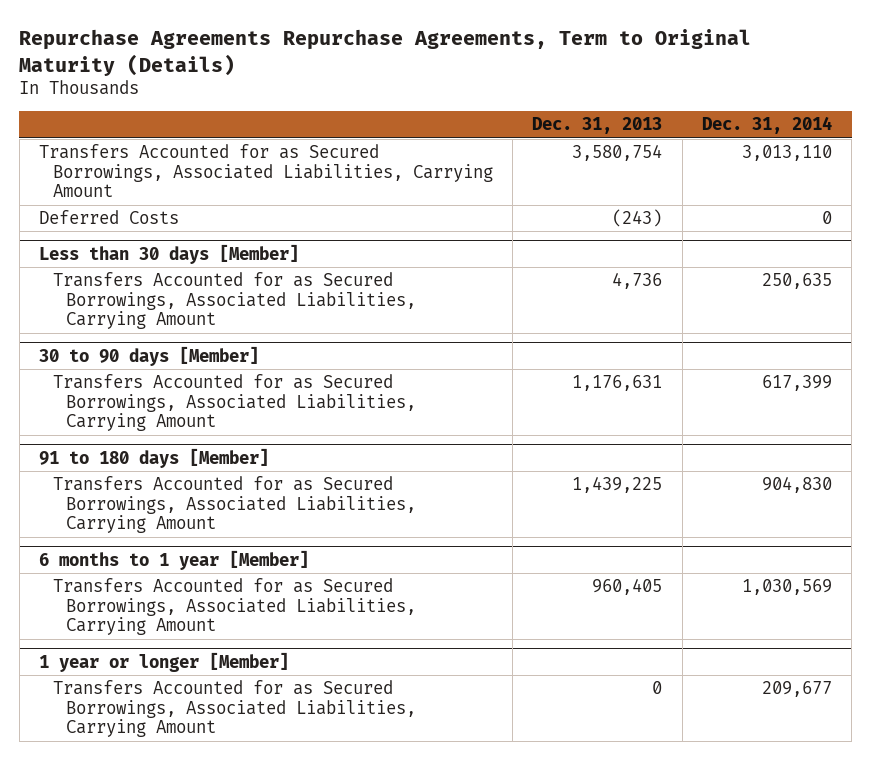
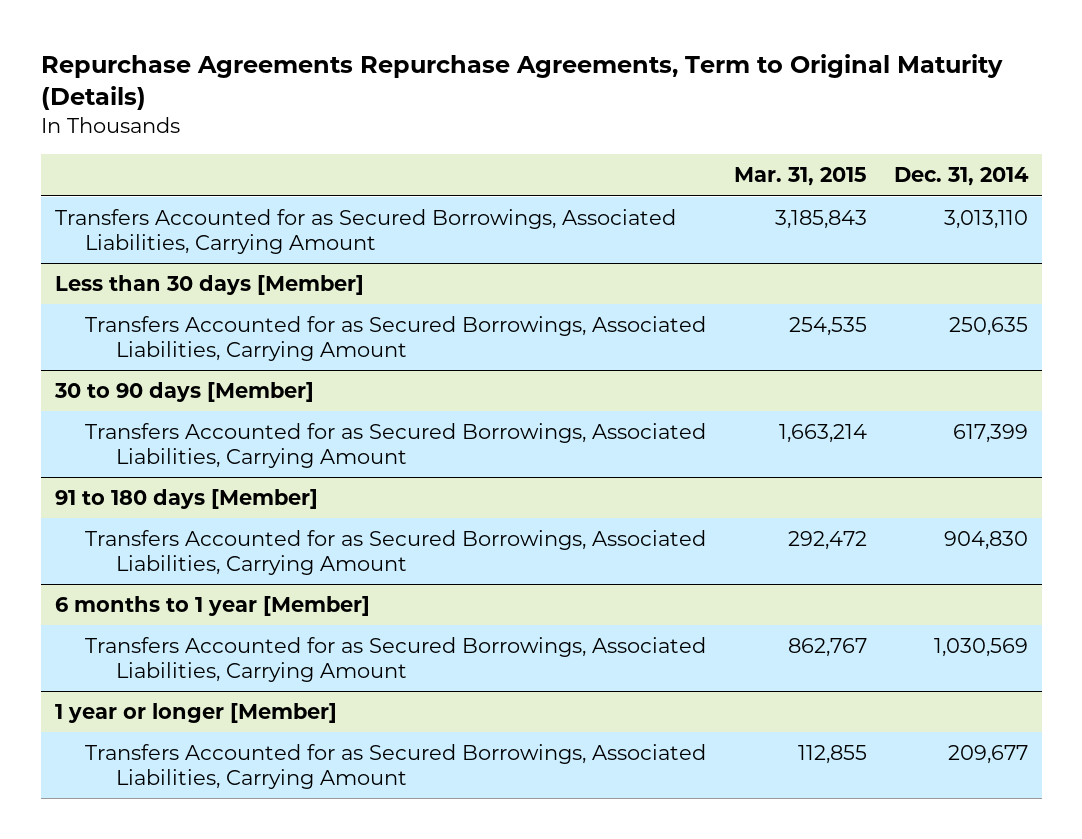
[532,117,663,135] Dec. 31, 2013 -> none
none -> [733,167,867,187] Mar. 31, 2015
[39,210,180,225] Deferred Costs -> none

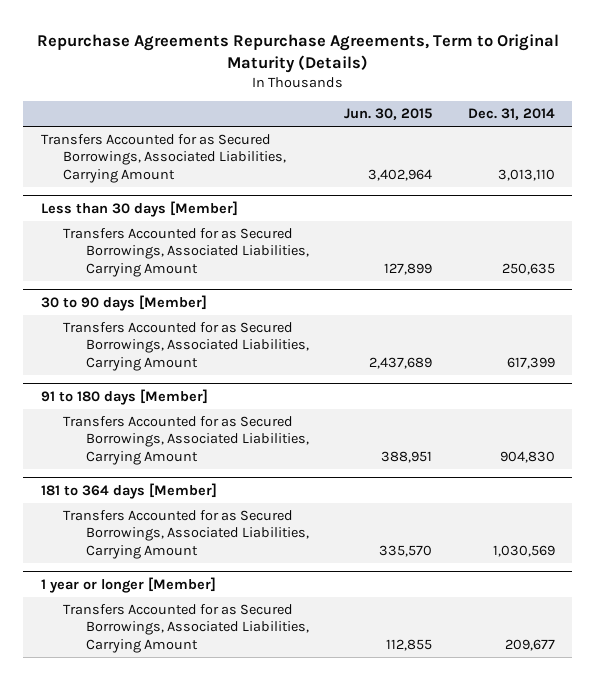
[733,167,867,187] Mar. 31, 2015 -> none
none -> [344,108,433,121] Jun. 30, 2015
[54,595,370,616] 6 months to 1 year [Member] -> [40,482,217,499] 181 to 364 days [Member]

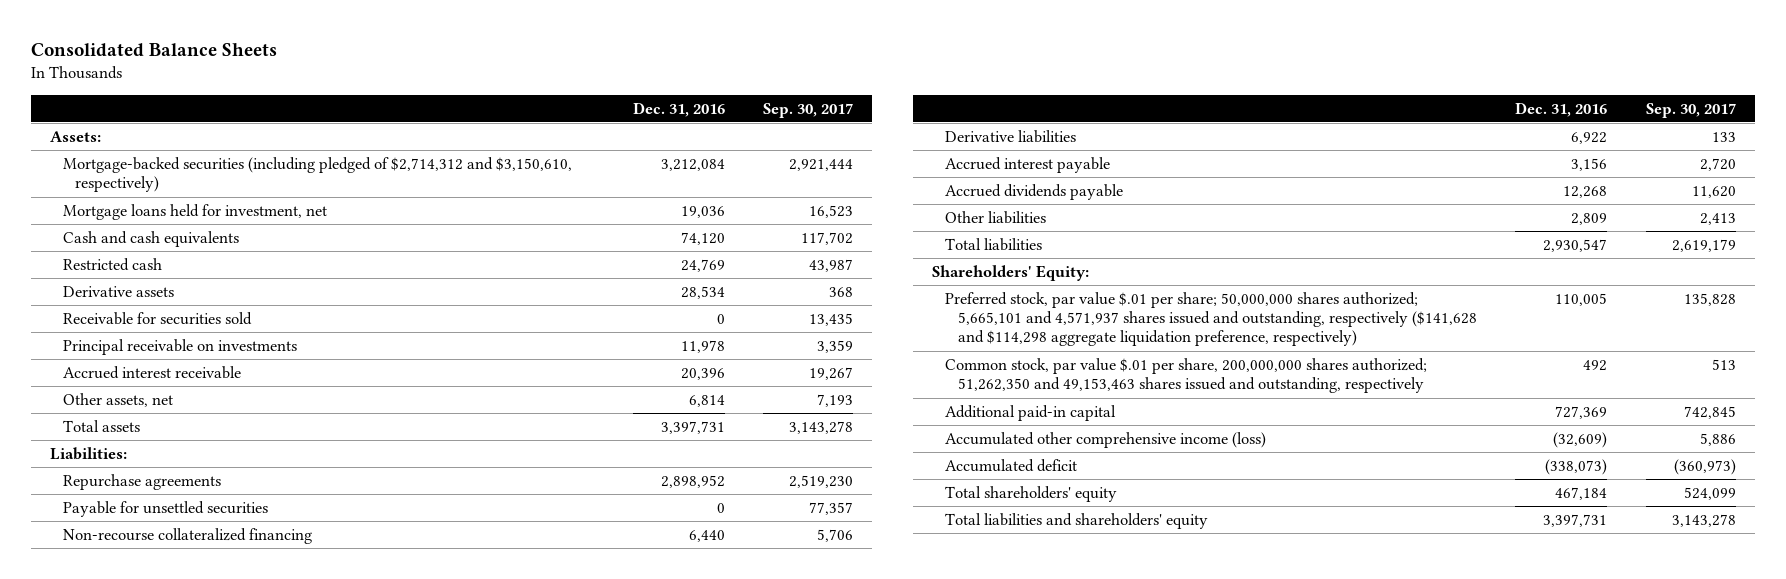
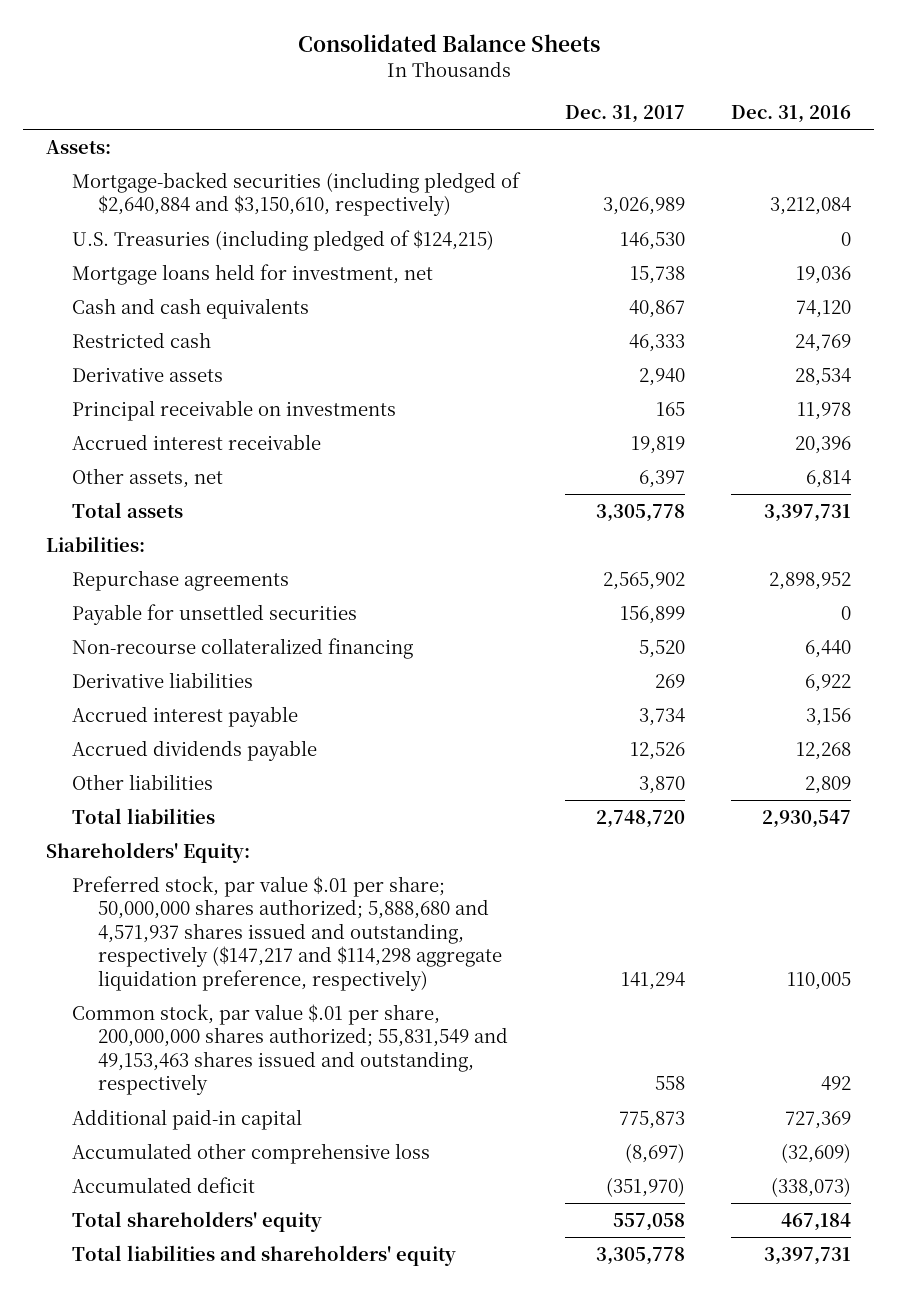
[763,102,854,118] Sep. 30, 2017 -> none
none -> [565,104,686,123] Dec. 31, 2017
[62,156,572,193] Mortgage-backed securities (including pledged of $2,714,312 and $3,150,610, respectively) -> [72,171,522,217] Mortgage-backed securities (including pledged of $2,640,884 and $3,150,610, respectively)
none -> [72,229,495,251] U.S. Treasuries (including pledged of $124,215)
[62,311,252,325] Receivable for securities sold -> none
[945,291,1477,347] Preferred stock, par value $.01 per share; 50,000,000 shares authorized; 5,665,101 and 4,571,937 shares issued and outstanding, respectively ($141,628 and $114,298 aggregate liquidation preference, respectively) -> [72,875,503,991] Preferred stock, par value $.01 per share; 50,000,000 shares authorized; 5,888,680 and 4,571,937 shares issued and outstanding, respectively ($147,217 and $114,298 aggregate liquidation preference, respectively)
[945,357,1428,394] Common stock, par value $.01 per share, 200,000,000 shares authorized; 51,262,350 and 49,153,463 shares issued and outstanding, respectively -> [72,1003,509,1096] Common stock, par value $.01 per share, 200,000,000 shares authorized; 55,831,549 and 49,153,463 shares issued and outstanding, respectively
[945,431,1267,448] Accumulated other comprehensive income (loss) -> [72,1142,431,1164] Accumulated other comprehensive loss

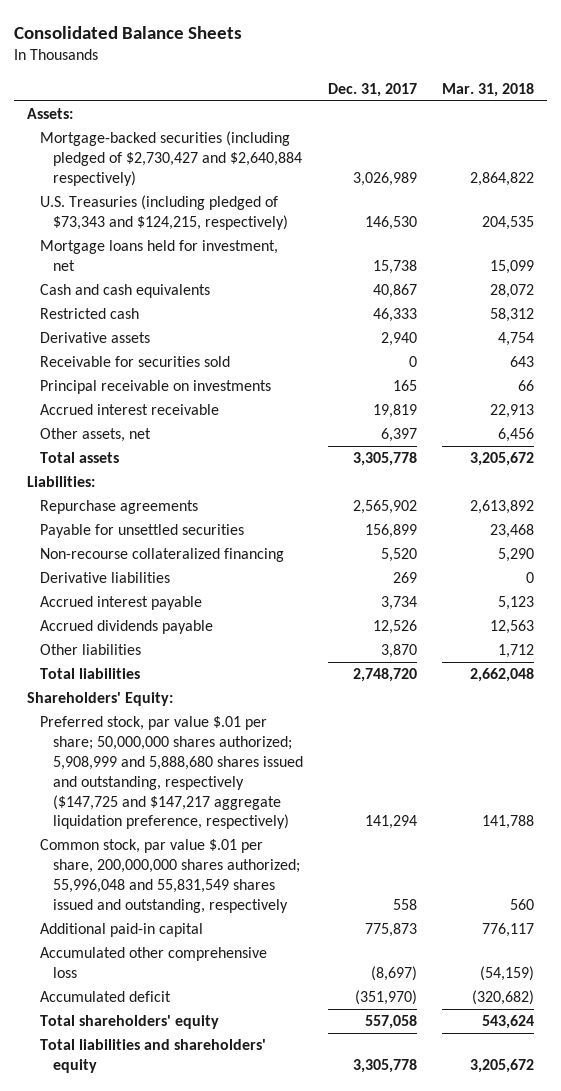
[730,104,851,123] Dec. 31, 2016 -> none
none -> [442,82,535,97] Mar. 31, 2018
[72,171,522,217] Mortgage-backed securities (including pledged of $2,640,884 and $3,150,610, respectively) -> [39,131,302,186] Mortgage-backed securities (including pledged of $2,730,427 and $2,640,884 respectively)
[72,229,495,251] U.S. Treasuries (including pledged of $124,215) -> [39,195,288,231] U.S. Treasuries (including pledged of $73,343 and $124,215, respectively)
none -> [39,356,230,368] Receivable for securities sold
[72,875,503,991] Preferred stock, par value $.01 per share; 50,000,000 shares authorized; 5,888,680 and 4,571,937 shares issued and outstanding, respectively ($147,217 and $114,298 aggregate liquidation preference, respectively) -> [39,716,303,830] Preferred stock, par value $.01 per share; 50,000,000 shares authorized; 5,908,999 and 5,888,680 shares issued and outstanding, respectively ($147,725 and $147,217 aggregate liquidation preference, respectively)
[72,1003,509,1096] Common stock, par value $.01 per share, 200,000,000 shares authorized; 55,831,549 and 49,153,463 shares issued and outstanding, respectively -> [39,839,300,913] Common stock, par value $.01 per share, 200,000,000 shares authorized; 55,996,048 and 55,831,549 shares issued and outstanding, respectively

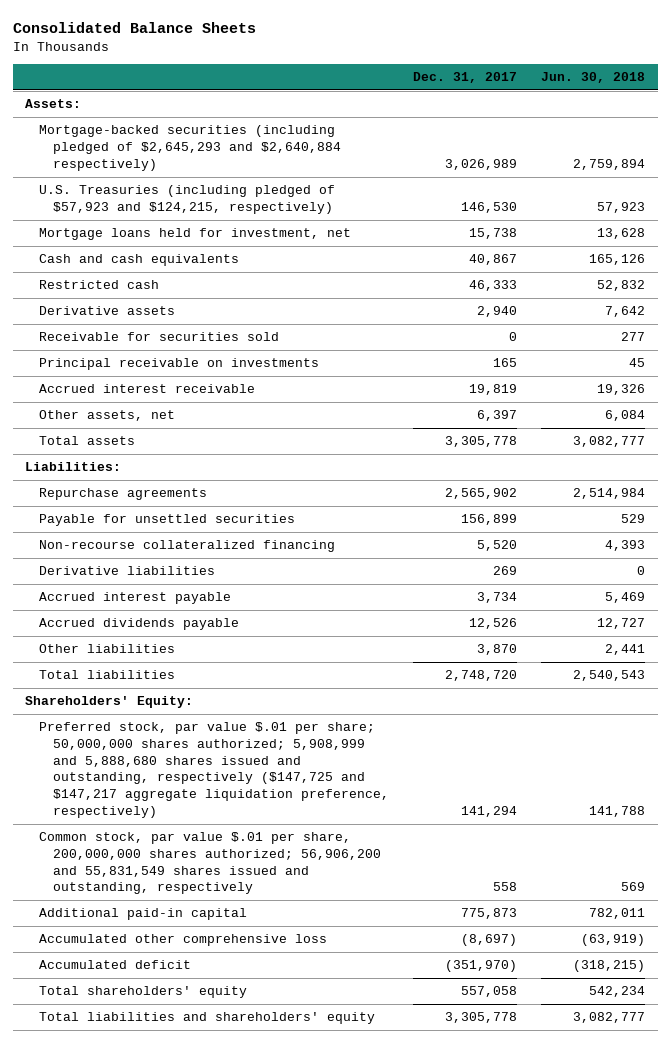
[442,82,535,97] Mar. 31, 2018 -> none
none -> [541,72,646,84] Jun. 30, 2018
[39,131,302,186] Mortgage-backed securities (including pledged of $2,730,427 and $2,640,884 respectively) -> [39,125,342,171] Mortgage-backed securities (including pledged of $2,645,293 and $2,640,884 respectively)
[39,195,288,231] U.S. Treasuries (including pledged of $73,343 and $124,215, respectively) -> [39,185,336,215] U.S. Treasuries (including pledged of $57,923 and $124,215, respectively)
[39,839,300,913] Common stock, par value $.01 per share, 200,000,000 shares authorized; 55,996,048 and 55,831,549 shares issued and outstanding, respectively -> [39,832,382,895] Common stock, par value $.01 per share, 200,000,000 shares authorized; 56,906,200 and 55,831,549 shares issued and outstanding, respectively

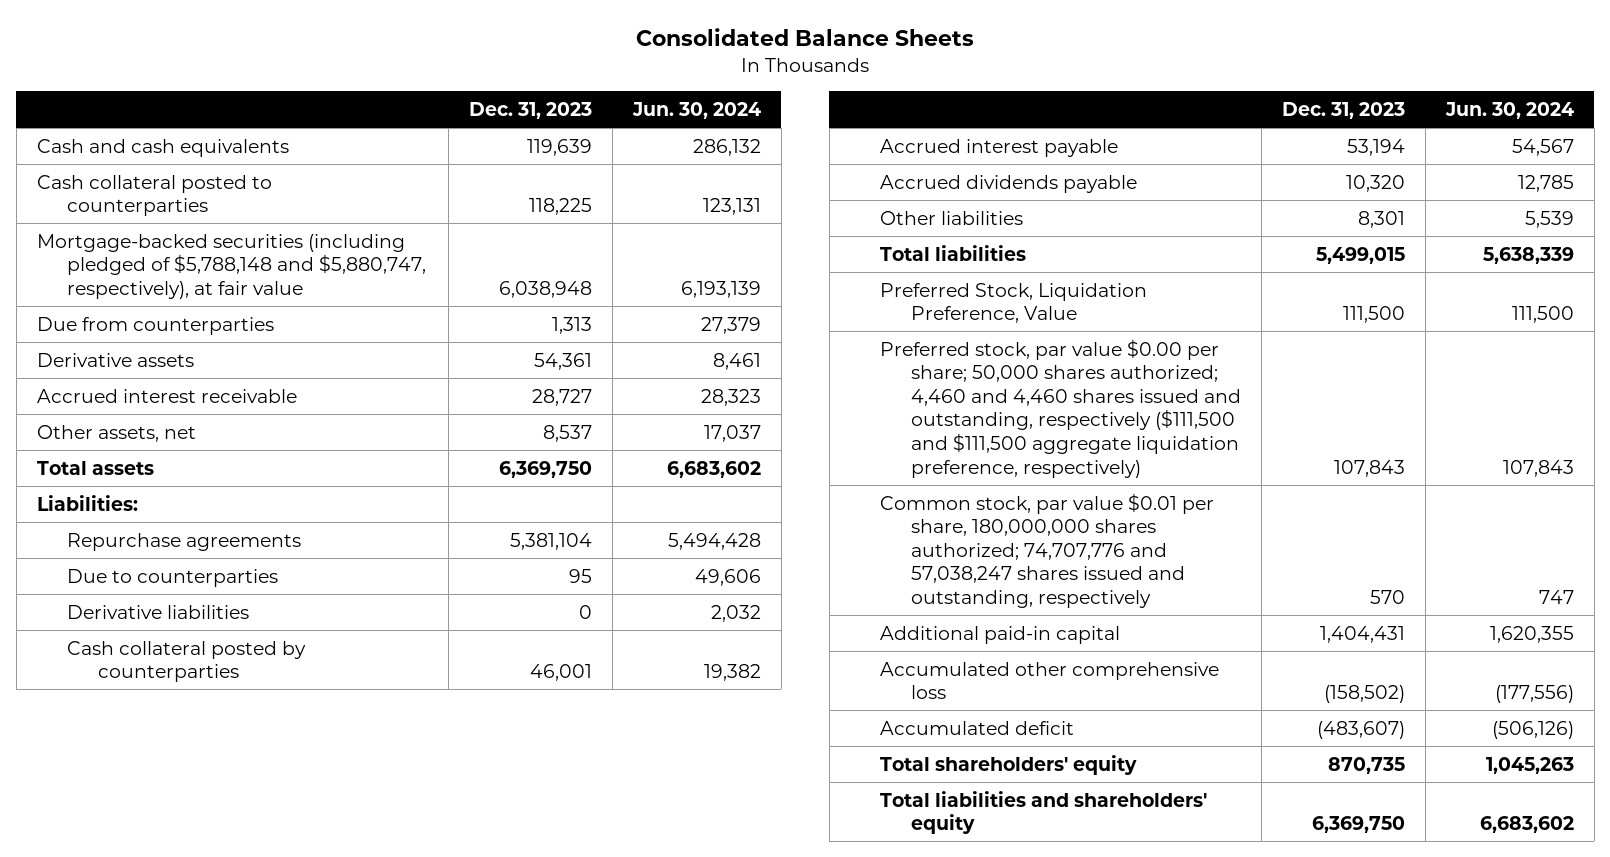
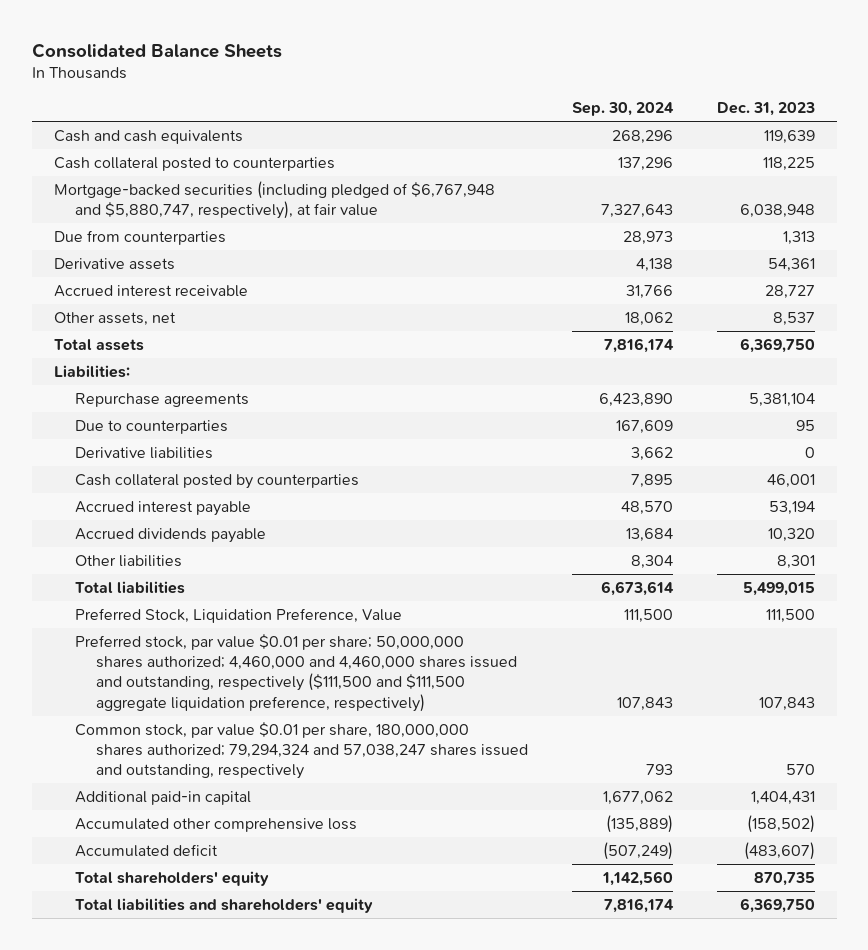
[631,101,761,119] Jun. 30, 2024 -> none
none -> [571,102,674,117] Sep. 30, 2024
[36,233,427,299] Mortgage-backed securities (including pledged of $5,788,148 and $5,880,747, respectively), at fair value -> [53,180,495,220] Mortgage-backed securities (including pledged of $6,767,948 and $5,880,747, respectively), at fair value
[880,338,1241,478] Preferred stock, par value $0.00 per share; 50,000 shares authorized; 4,460 and 4,460 shares issued and outstanding, respectively ($111,500 and $111,500 aggregate liquidation preference, respectively) -> [74,633,517,712] Preferred stock, par value $0.01 per share; 50,000,000 shares authorized; 4,460,000 and 4,460,000 shares issued and outstanding, respectively ($111,500 and $111,500 aggregate liquidation preference, respectively)
[880,492,1215,608] Common stock, par value $0.01 per share, 180,000,000 shares authorized; 74,707,776 and 57,038,247 shares issued and outstanding, respectively -> [74,721,528,780] Common stock, par value $0.01 per share, 180,000,000 shares authorized; 79,294,324 and 57,038,247 shares issued and outstanding, respectively

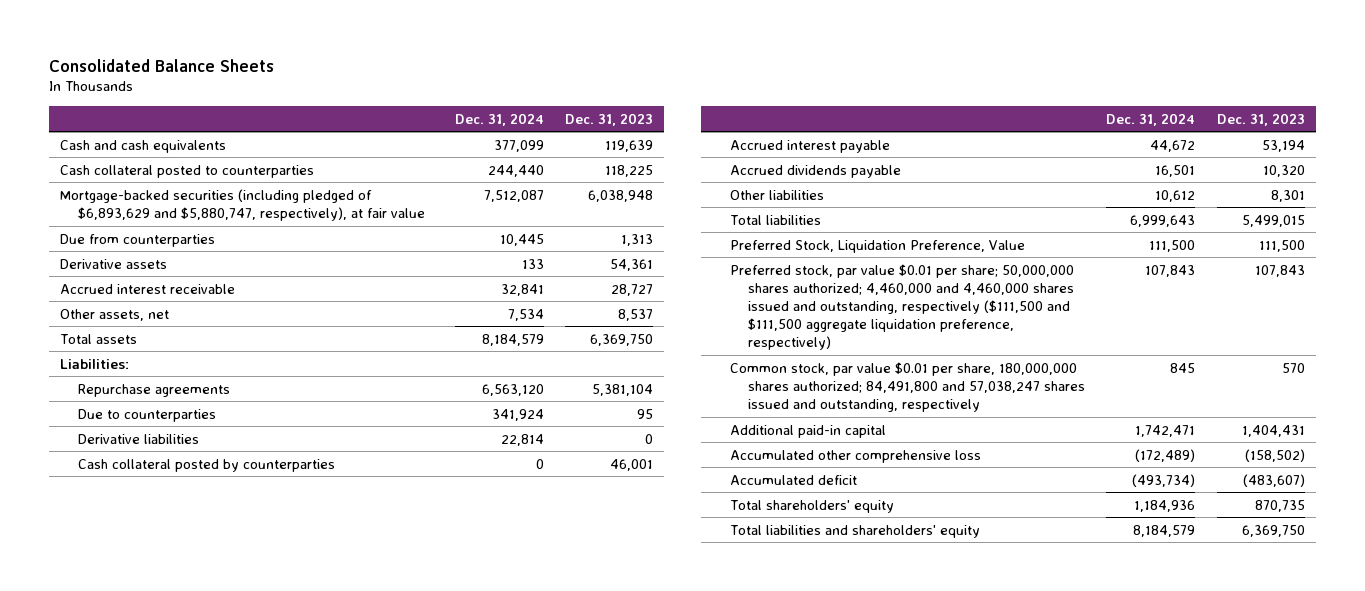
[571,102,674,117] Sep. 30, 2024 -> none
none -> [454,112,544,126] Dec. 31, 2024
[53,180,495,220] Mortgage-backed securities (including pledged of $6,767,948 and $5,880,747, respectively), at fair value -> [59,188,426,221] Mortgage-backed securities (including pledged of $6,893,629 and $5,880,747, respectively), at fair value
[74,721,528,780] Common stock, par value $0.01 per share, 180,000,000 shares authorized; 79,294,324 and 57,038,247 shares issued and outstanding, respectively -> [729,361,1085,413] Common stock, par value $0.01 per share, 180,000,000 shares authorized; 84,491,800 and 57,038,247 shares issued and outstanding, respectively

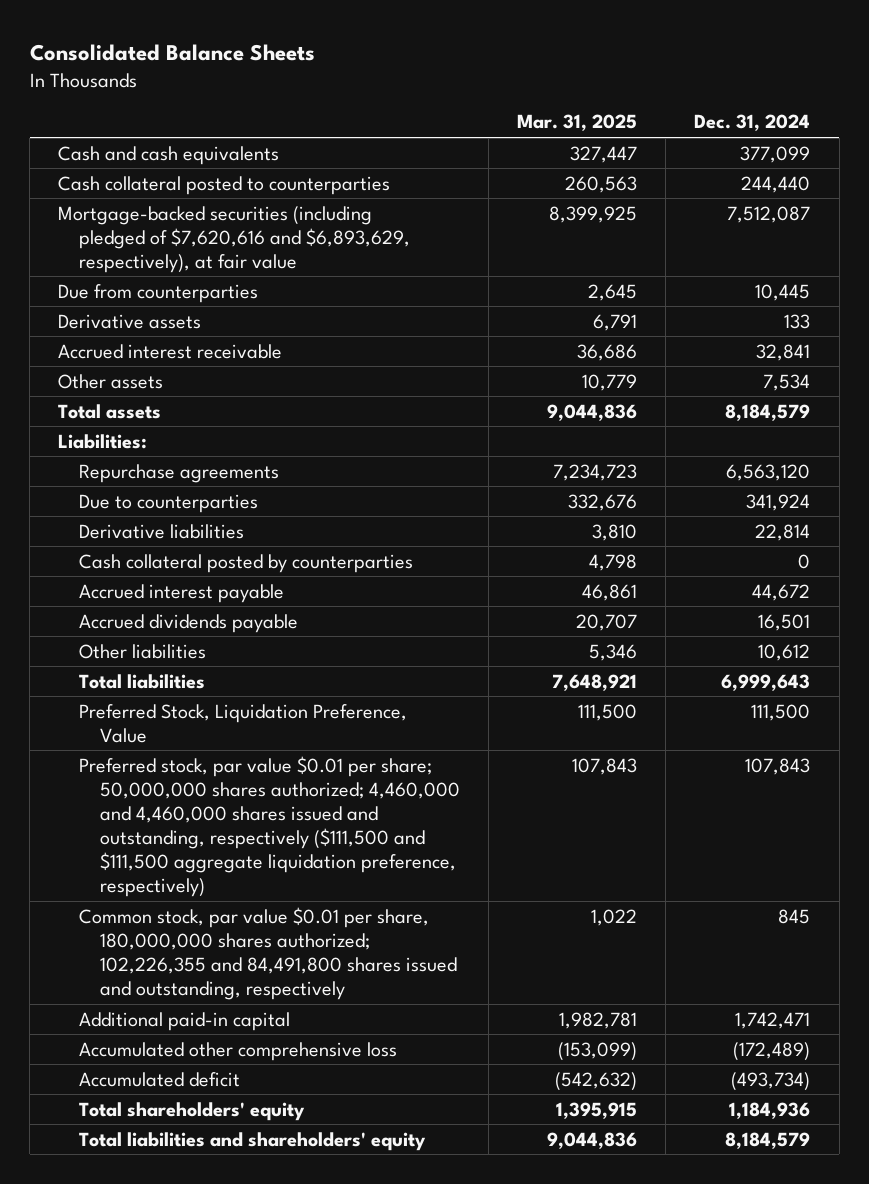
[565,112,654,126] Dec. 31, 2023 -> none
none -> [517,114,638,132] Mar. 31, 2025
[59,188,426,221] Mortgage-backed securities (including pledged of $6,893,629 and $5,880,747, respectively), at fair value -> [58,205,411,273] Mortgage-backed securities (including pledged of $7,620,616 and $6,893,629, respectively), at fair value
[59,308,169,321] Other assets, net -> [58,373,164,389] Other assets
[729,361,1085,413] Common stock, par value $0.01 per share, 180,000,000 shares authorized; 84,491,800 and 57,038,247 shares issued and outstanding, respectively -> [79,906,458,1000] Common stock, par value $0.01 per share, 180,000,000 shares authorized; 102,226,355 and 84,491,800 shares issued and outstanding, respectively

